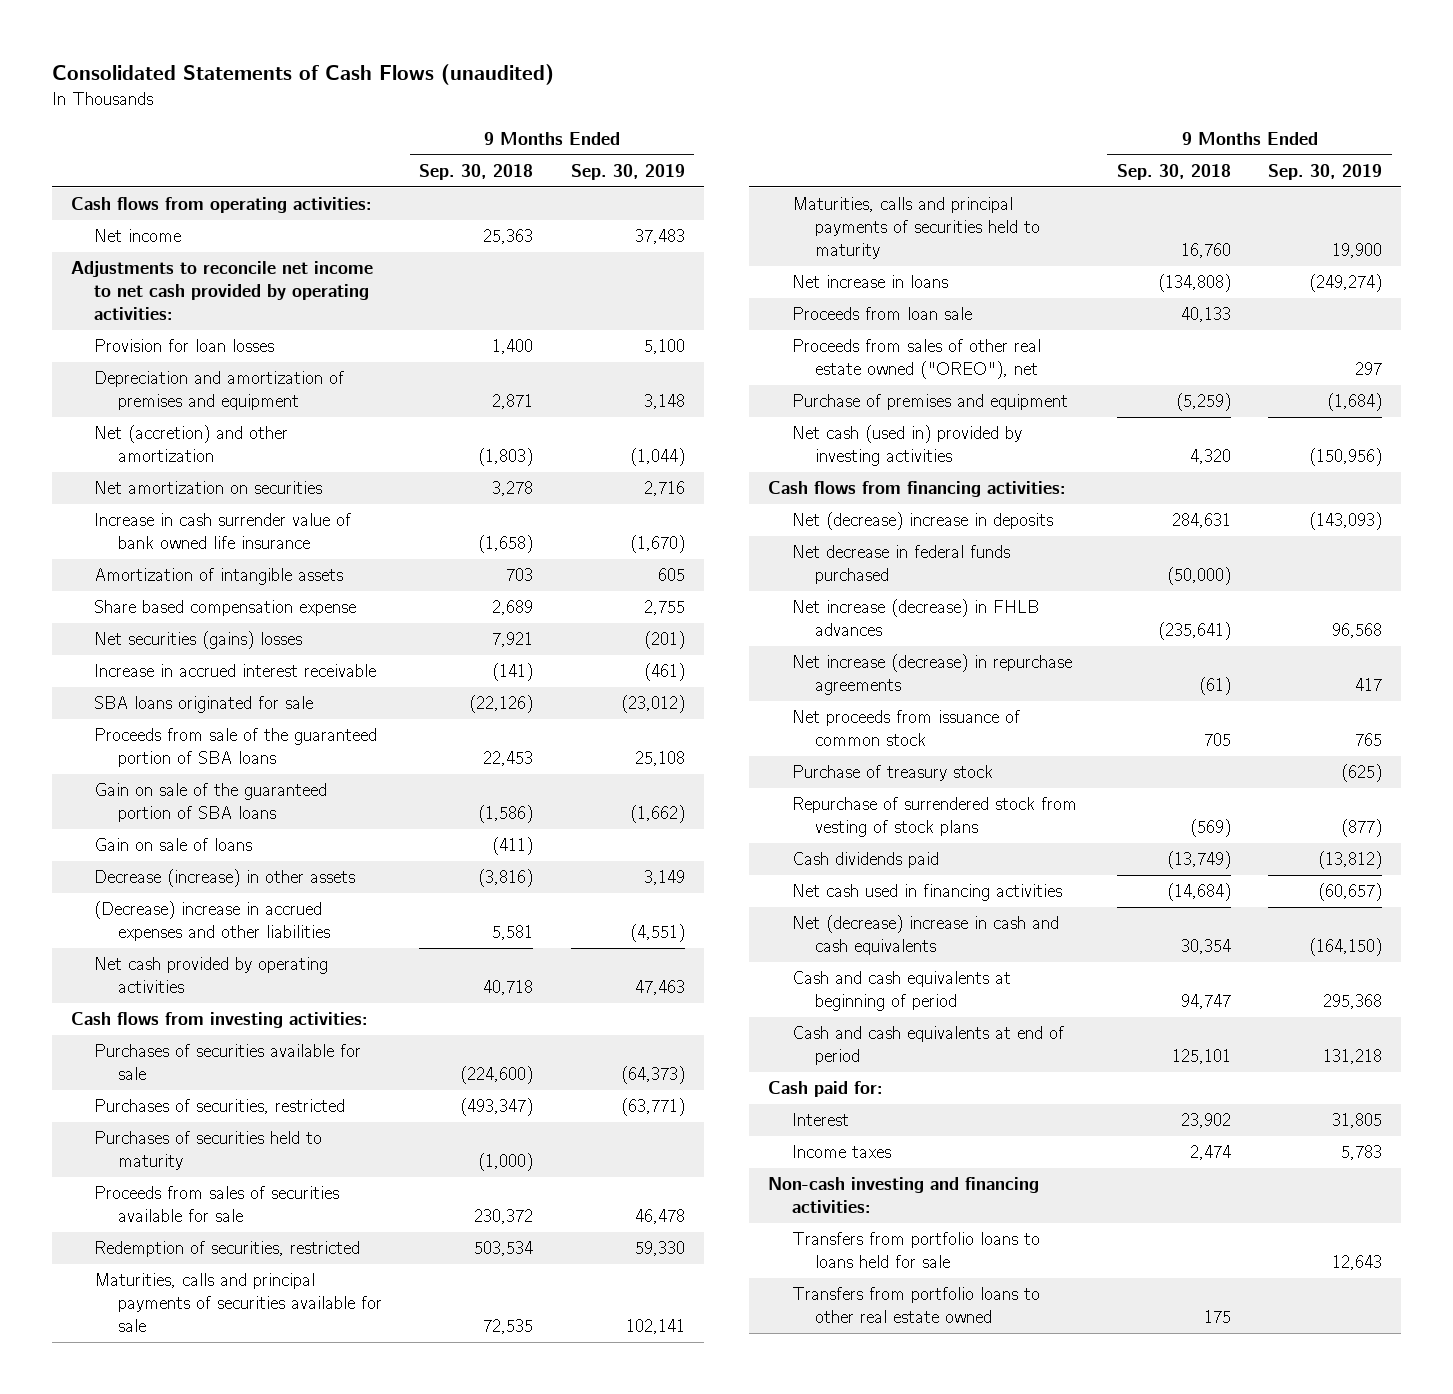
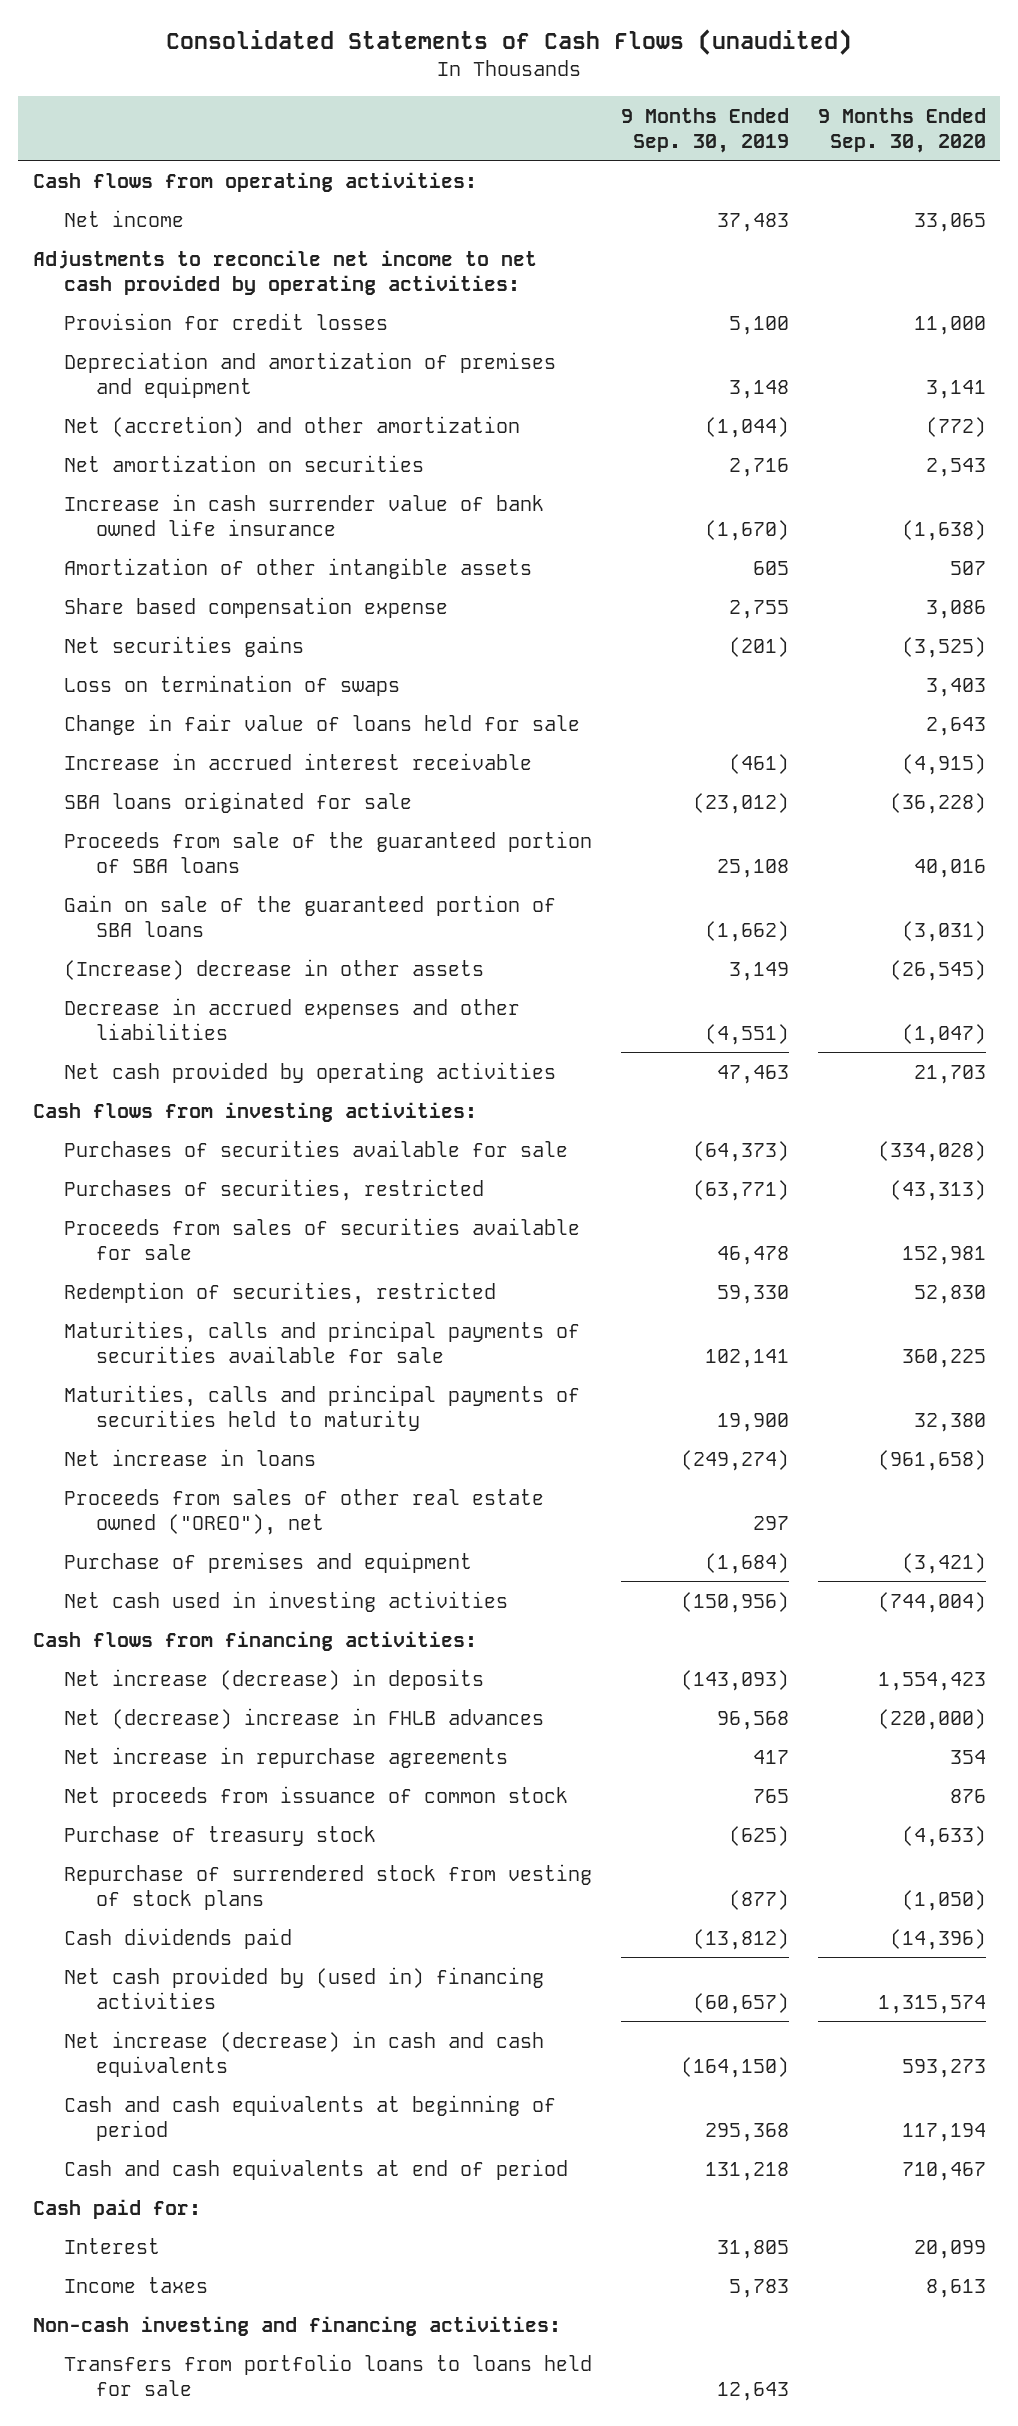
[419,164,534,181] Sep. 30, 2018 -> none
none -> [817,107,986,153] 9 Months Ended Sep. 30, 2020
[94,339,275,353] Provision for loan losses -> [64,312,389,330] Provision for credit losses
[94,568,344,586] Amortization of intangible assets -> [64,557,533,579] Amortization of other intangible assets
[94,631,303,650] Net securities (gains) losses -> [64,635,305,657] Net securities gains
none -> [64,674,401,696] Loss on termination of swaps
none -> [64,713,581,735] Change in fair value of loans held for sale
[94,838,253,852] Gain on sale of loans -> none
[94,869,356,888] Decrease (increase) in other assets -> [64,958,485,980] (Increase) decrease in other assets
[94,901,330,942] (Decrease) increase in accrued expenses and other liabilities -> [64,997,521,1040] Decrease in accrued expenses and other liabilities
[94,1131,323,1171] Purchases of securities held to maturity -> none
[791,307,972,321] Proceeds from loan sale -> none
[791,425,1022,467] Net cash (used in) provided by investing activities -> [64,1590,509,1612] Net cash used in investing activities
[791,545,1010,585] Net decrease in federal funds purchased -> none
[791,512,1053,531] Net (decrease) increase in deposits -> [64,1668,485,1690] Net increase (decrease) in deposits
[791,599,1039,637] Net increase (decrease) in FHLB advances -> [64,1707,545,1729] Net (decrease) increase in FHLB advances
[791,654,1072,696] Net increase (decrease) in repurchase agreements -> [64,1746,509,1768] Net increase in repurchase agreements
[791,884,1062,902] Net cash used in financing activities -> [64,1966,545,2009] Net cash provided by (used in) financing activities
[791,915,1059,956] Net (decrease) increase in cash and cash equivalents -> [64,2030,545,2077] Net increase (decrease) in cash and cash equivalents
[791,1287,1040,1324] Transfers from portfolio loans to other real estate owned -> none

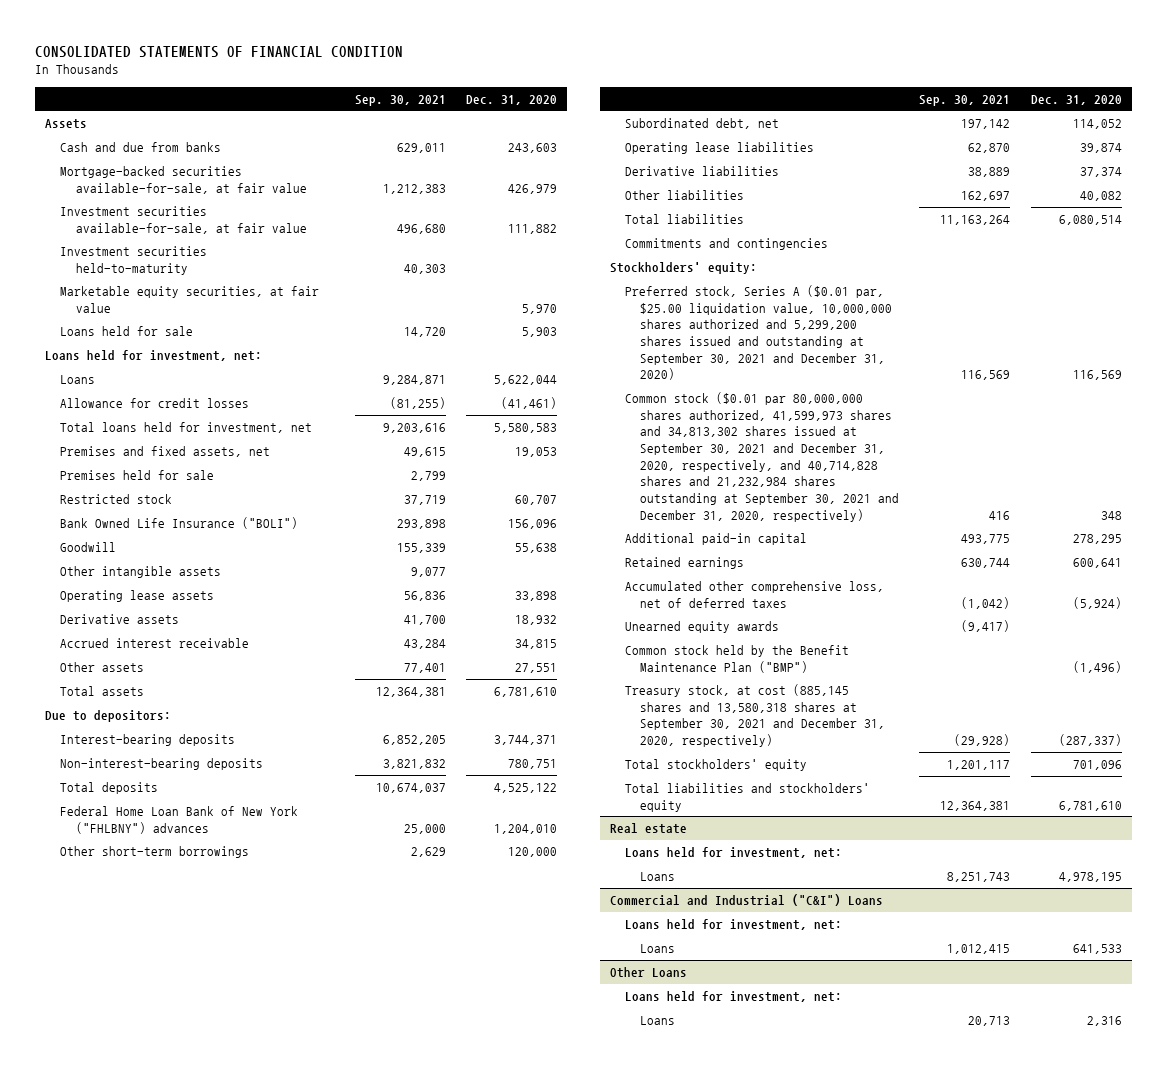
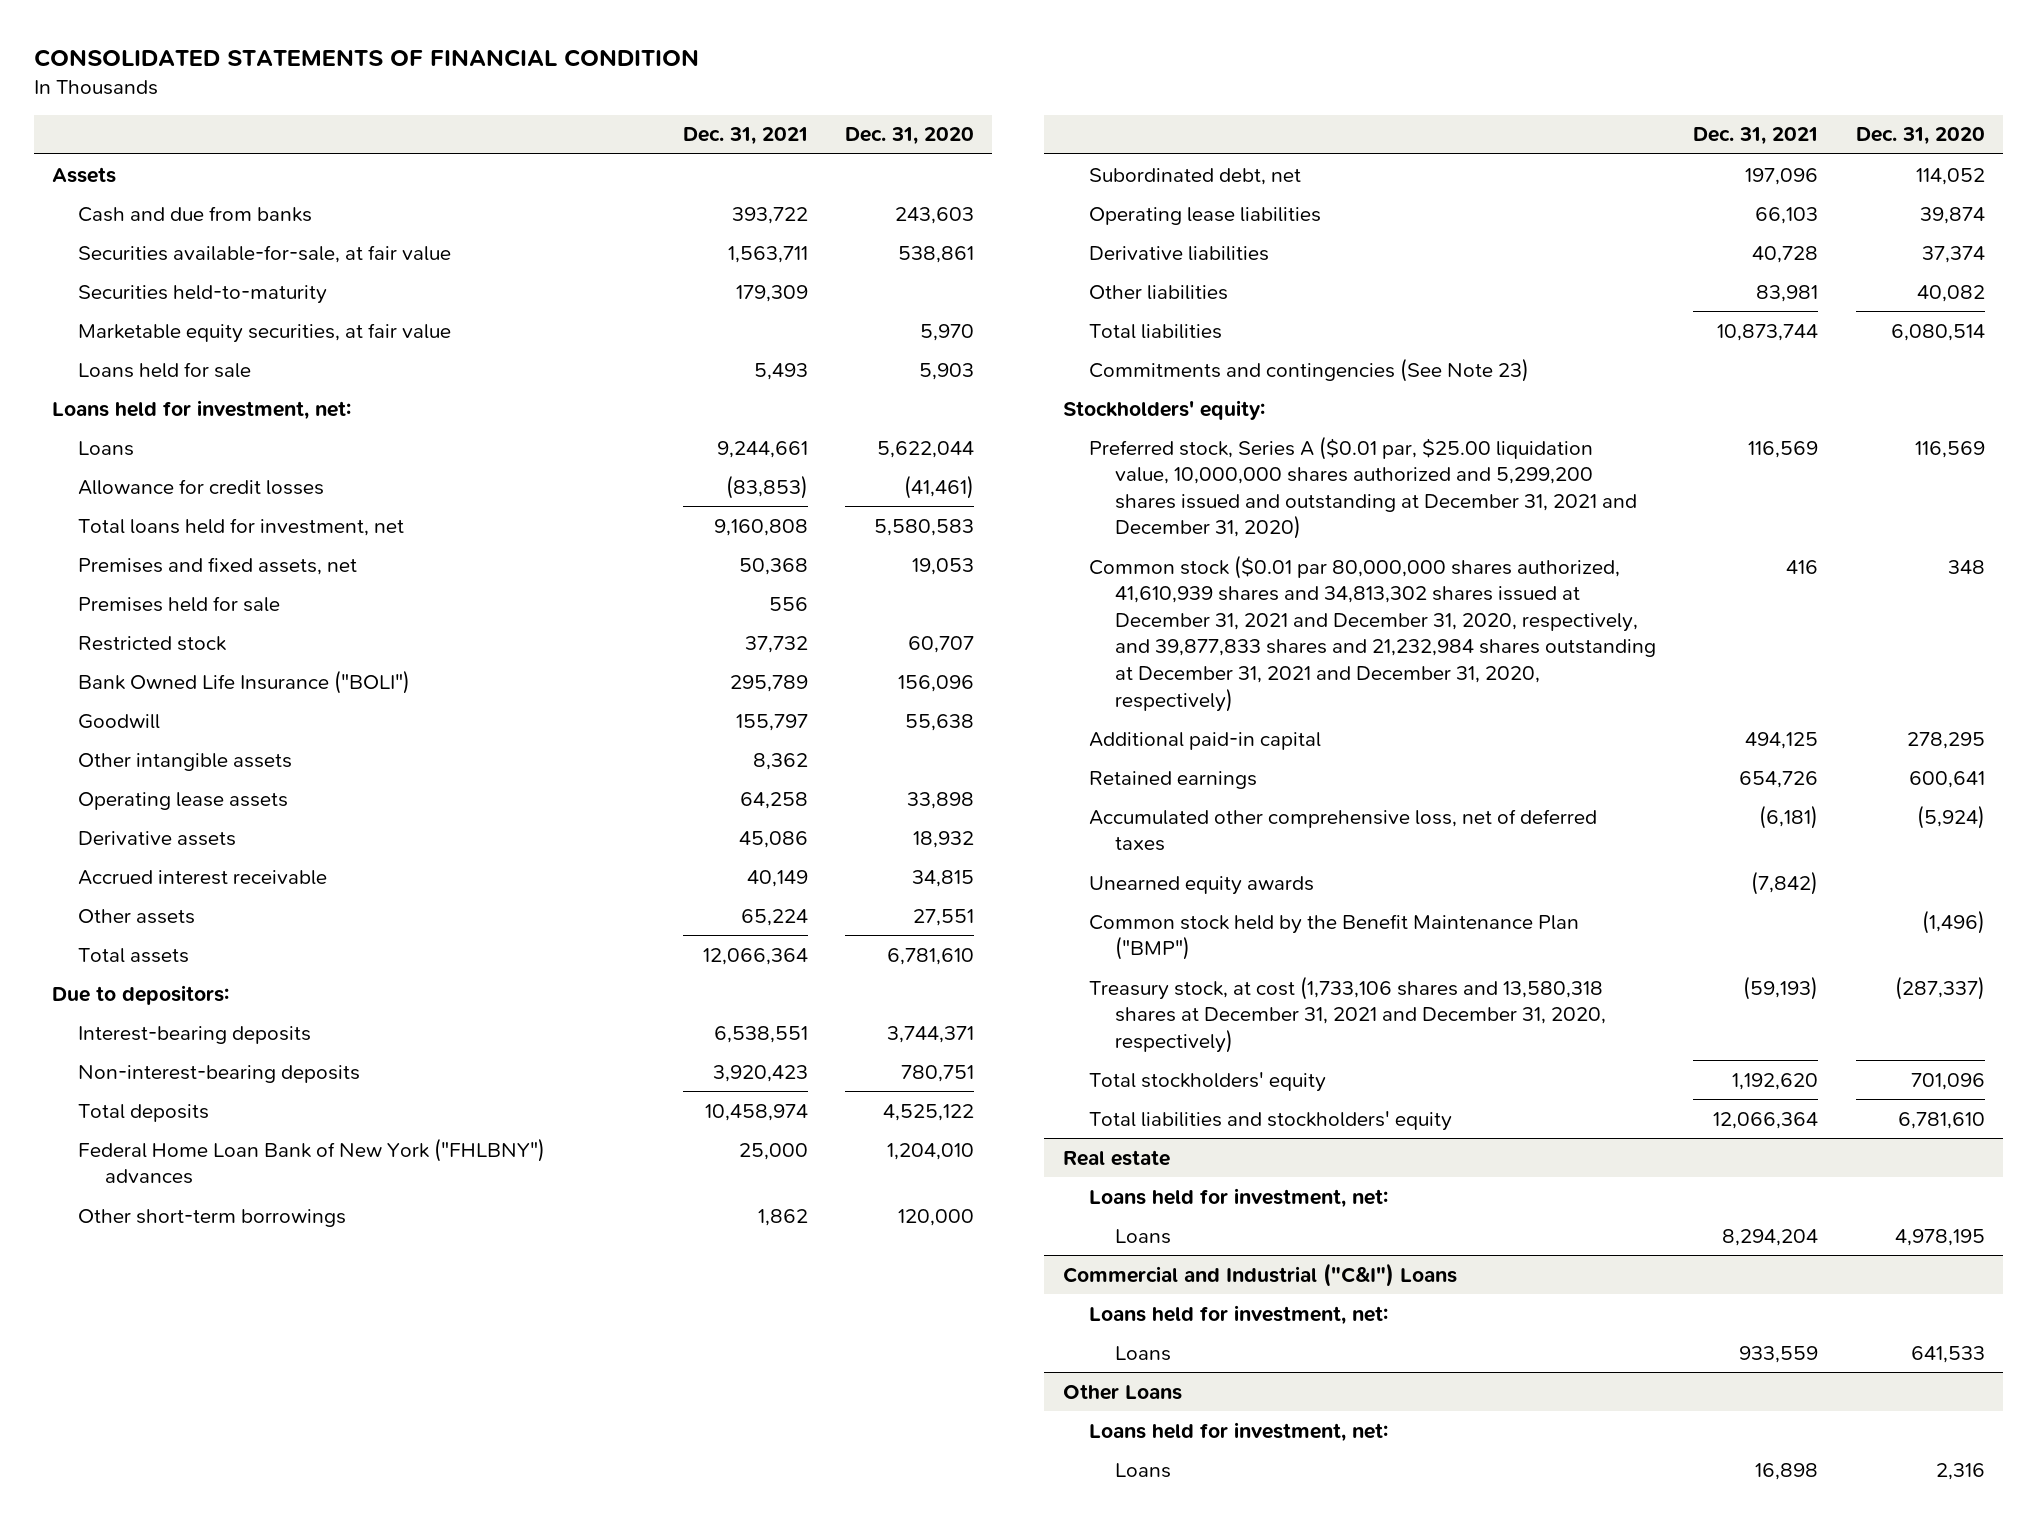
[354,94,446,106] Sep. 30, 2021 -> none
none -> [682,127,808,146] Dec. 31, 2021
[60,206,307,234] Investment securities available-for-sale, at fair value -> none
[60,166,307,194] Mortgage-backed securities available-for-sale, at fair value -> [78,244,452,263] Securities available-for-sale, at fair value
[507,183,557,194] 426,979 -> [897,245,974,263] 538,861
[60,246,208,275] Investment securities held-to-maturity -> [78,284,328,304] Securities held-to-maturity
[625,238,829,251] Commitments and contingencies -> [1089,357,1530,382] Commitments and contingencies (See Note 23)
[625,285,893,381] Preferred stock, Series A ($0.01 par, $25.00 liquidation value, 10,000,000 shares authorized and 5,299,200 shares issued and outstanding at September 30, 2021 and December 31, 2020) -> [1089,435,1638,540] Preferred stock, Series A ($0.01 par, $25.00 liquidation value, 10,000,000 shares authorized and 5,299,200 shares issued and outstanding at December 31, 2021 and December 31, 2020)
[625,392,900,522] Common stock ($0.01 par 80,000,000 shares authorized, 41,599,973 shares and 34,813,302 shares issued at September 30, 2021 and December 31, 2020, respectively, and 40,714,828 shares and 21,232,984 shares outstanding at September 30, 2021 and December 31, 2020, respectively) -> [1089,554,1657,712] Common stock ($0.01 par 80,000,000 shares authorized, 41,610,939 shares and 34,813,302 shares issued at December 31, 2021 and December 31, 2020, respectively, and 39,877,833 shares and 21,232,984 shares outstanding at December 31, 2021 and December 31, 2020, respectively)
[625,684,886,748] Treasury stock, at cost (885,145 shares and 13,580,318 shares at September 30, 2021 and December 31, 2020, respectively) -> [1089,975,1607,1053] Treasury stock, at cost (1,733,106 shares and 13,580,318 shares at December 31, 2021 and December 31, 2020, respectively)

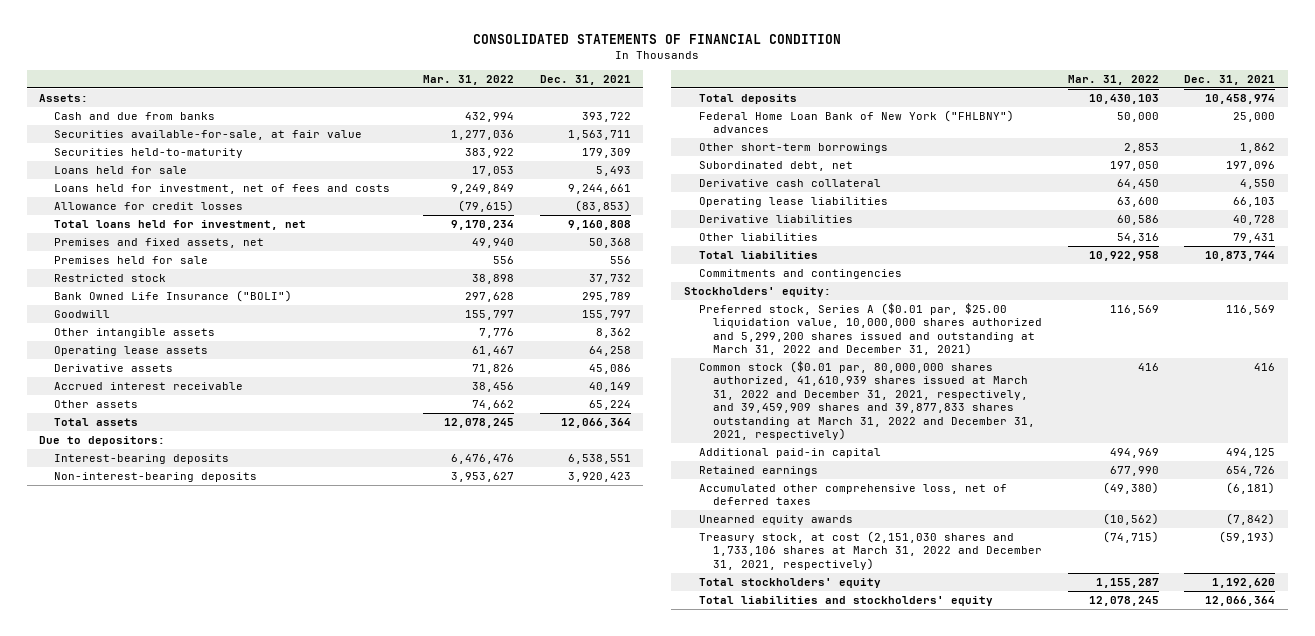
[844,127,974,146] Dec. 31, 2020 -> none
none -> [423,74,515,85] Mar. 31, 2022
[52,166,117,183] Assets -> [39,94,89,103] Assets:
[78,322,452,343] Marketable equity securities, at fair value -> none
[52,399,352,420] Loans held for investment, net: -> none
[78,440,135,456] Loans -> [54,184,391,195] Loans held for investment, net of fees and costs
none -> [698,179,881,188] Derivative cash collateral
[1756,284,1819,302] 83,981 -> [1233,233,1276,244] 79,431
[1089,357,1530,382] Commitments and contingencies (See Note 23) -> [698,269,902,280] Commitments and contingencies
[1089,435,1638,540] Preferred stock, Series A ($0.01 par, $25.00 liquidation value, 10,000,000 shares authorized and 5,299,200 shares issued and outstanding at December 31, 2021 and December 31, 2020) -> [698,303,1043,356] Preferred stock, Series A ($0.01 par, $25.00 liquidation value, 10,000,000 shares authorized and 5,299,200 shares issued and outstanding at March 31, 2022 and December 31, 2021)
[1089,554,1657,712] Common stock ($0.01 par 80,000,000 shares authorized, 41,610,939 shares and 34,813,302 shares issued at December 31, 2021 and December 31, 2020, respectively, and 39,877,833 shares and 21,232,984 shares outstanding at December 31, 2021 and December 31, 2020, respectively) -> [698,361,1036,441] Common stock ($0.01 par, 80,000,000 shares authorized, 41,610,939 shares issued at March 31, 2022 and December 31, 2021, respectively, and 39,459,909 shares and 39,877,833 shares outstanding at March 31, 2022 and December 31, 2021, respectively)
[1089,913,1580,961] Common stock held by the Benefit Maintenance Plan ("BMP") -> none
[1089,975,1607,1053] Treasury stock, at cost (1,733,106 shares and 13,580,318 shares at December 31, 2021 and December 31, 2020, respectively) -> [698,531,1043,570] Treasury stock, at cost (2,151,030 shares and 1,733,106 shares at March 31, 2022 and December 31, 2021, respectively)
[1062,1149,1170,1166] Real estate -> none
[1089,1187,1389,1208] Loans held for investment, net: -> none
[1115,1228,1172,1244] Loans -> none
[1062,1262,1457,1287] Commercial and Industrial ("C&I") Loans -> none
[1089,1304,1389,1325] Loans held for investment, net: -> none
[1115,1345,1172,1361] Loans -> none
[1062,1383,1182,1400] Other Loans -> none
[1089,1421,1389,1442] Loans held for investment, net: -> none
[1115,1462,1172,1478] Loans -> none

